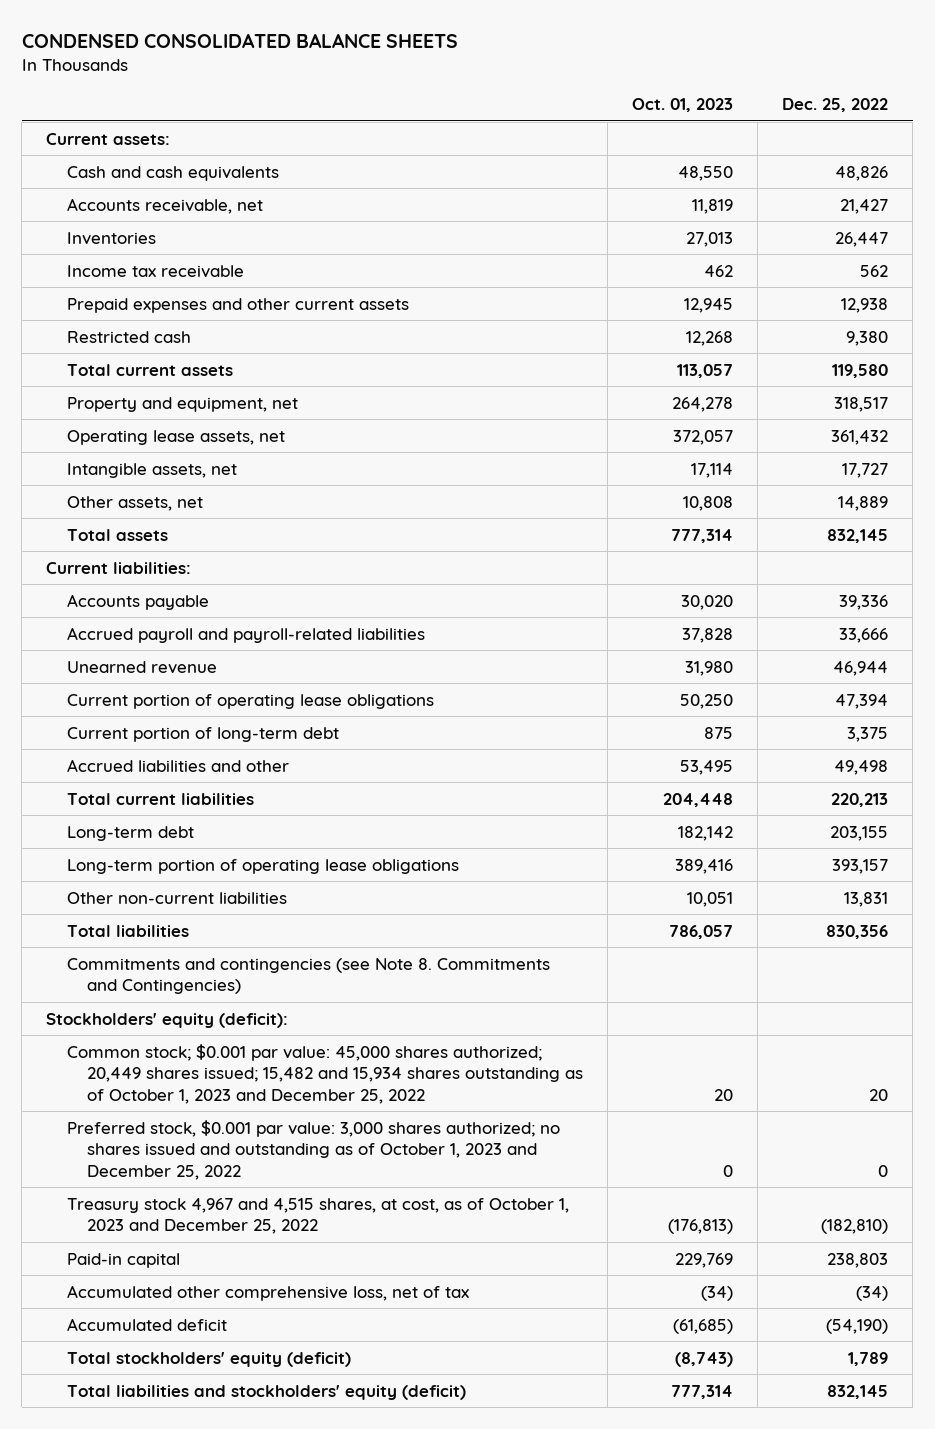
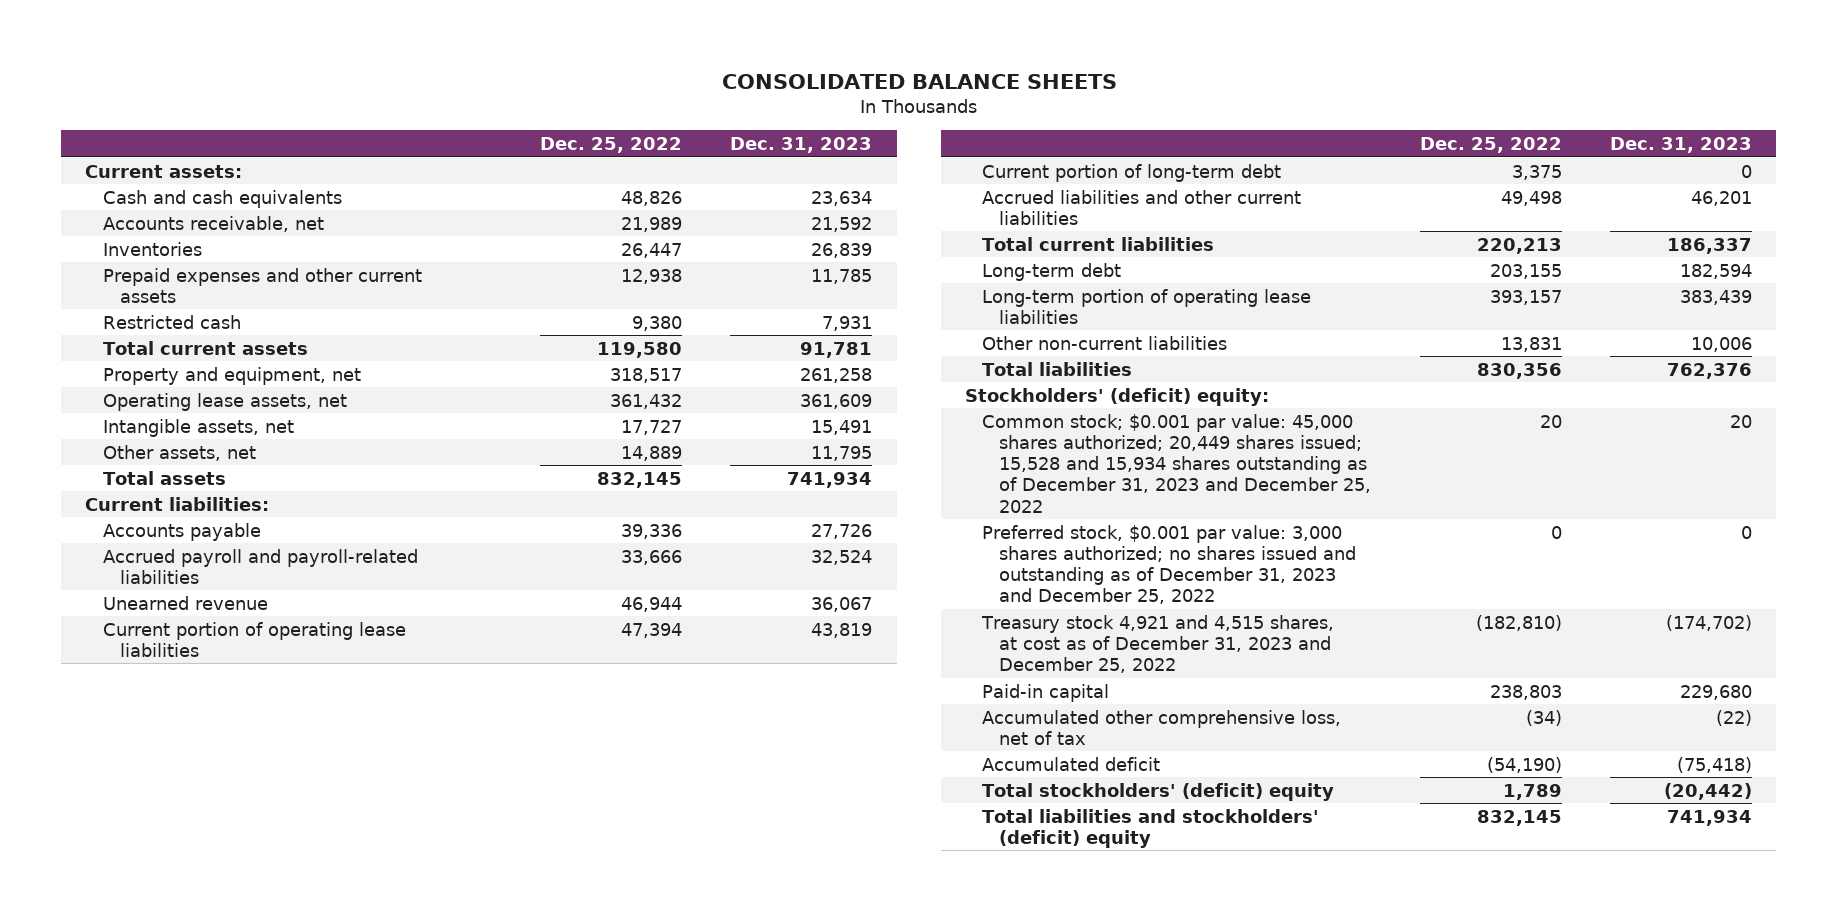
[21,33,458,49] CONDENSED CONSOLIDATED BALANCE SHEETS -> [721,73,1117,89] CONSOLIDATED BALANCE SHEETS
[632,98,734,113] Oct. 01, 2023 -> none
none -> [730,136,873,153] Dec. 31, 2023
[840,198,889,214] 21,427 -> [621,216,683,232] 21,989
[66,264,244,278] Income tax receivable -> none
[66,693,434,709] Current portion of operating lease obligations -> [102,621,406,657] Current portion of operating lease liabilities
[66,758,289,772] Accrued liabilities and other -> [982,189,1302,225] Accrued liabilities and other current liabilities
[66,858,459,874] Long-term portion of operating lease obligations -> [982,288,1312,324] Long-term portion of operating lease liabilities
[66,957,550,995] Commitments and contingencies (see Note 8. Commitments and Contingencies) -> none
[46,1012,289,1028] Stockholders' equity (deficit): -> [965,387,1270,406] Stockholders' (deficit) equity:
[66,1043,584,1104] Common stock; $0.001 par value: 45,000 shares authorized; 20,449 shares issued; 15,482 and 15,934 shares outstanding as of October 1, 2023 and December 25, 2022 -> [982,413,1372,513] Common stock; $0.001 par value: 45,000 shares authorized; 20,449 shares issued; 15,528 and 15,934 shares outstanding as of December 31, 2023 and December 25, 2022
[66,1119,560,1180] Preferred stock, $0.001 par value: 3,000 shares authorized; no shares issued and outstanding as of October 1, 2023 and December 25, 2022 -> [982,524,1357,605] Preferred stock, $0.001 par value: 3,000 shares authorized; no shares issued and outstanding as of December 31, 2023 and December 25, 2022
[66,1197,569,1235] Treasury stock 4,967 and 4,515 shares, at cost, as of October 1, 2023 and December 25, 2022 -> [981,614,1335,674] Treasury stock 4,921 and 4,515 shares, at cost as of December 31, 2023 and December 25, 2022
[66,1351,351,1367] Total stockholders' equity (deficit) -> [982,782,1335,801] Total stockholders' (deficit) equity
[66,1384,466,1400] Total liabilities and stockholders' equity (deficit) -> [982,808,1320,848] Total liabilities and stockholders' (deficit) equity

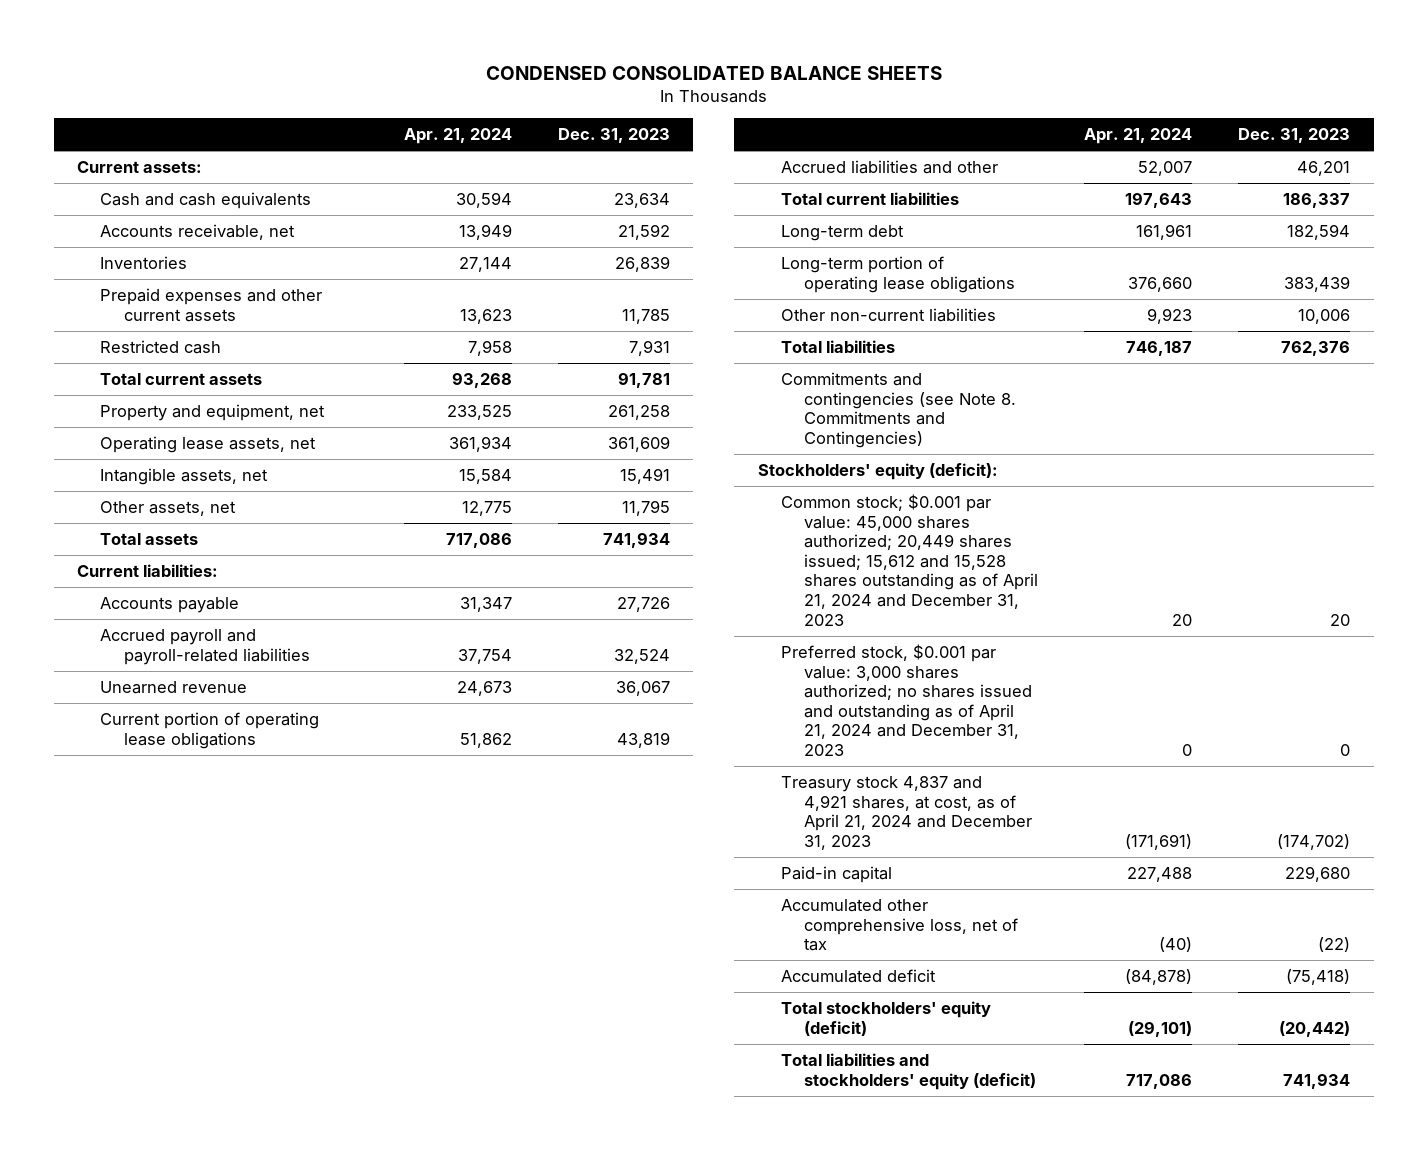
[721,73,1117,89] CONSOLIDATED BALANCE SHEETS -> [485,65,942,80] CONDENSED CONSOLIDATED BALANCE SHEETS
[540,136,683,153] Dec. 25, 2022 -> none
none -> [403,128,512,145] Apr. 21, 2024
[982,163,1282,182] Current portion of long-term debt -> none
[102,621,406,657] Current portion of operating lease liabilities -> [100,712,320,749] Current portion of operating lease obligations
[982,189,1302,225] Accrued liabilities and other current liabilities -> [780,160,998,175] Accrued liabilities and other
[982,288,1312,324] Long-term portion of operating lease liabilities -> [780,256,1015,293] Long-term portion of operating lease obligations
none -> [780,372,1016,448] Commitments and contingencies (see Note 8. Commitments and Contingencies)
[965,387,1270,406] Stockholders' (deficit) equity: -> [757,463,998,481] Stockholders' equity (deficit):
[982,413,1372,513] Common stock; $0.001 par value: 45,000 shares authorized; 20,449 shares issued; 15,528 and 15,934 shares outstanding as of December 31, 2023 and December 25, 2022 -> [780,494,1038,626] Common stock; $0.001 par value: 45,000 shares authorized; 20,449 shares issued; 15,612 and 15,528 shares outstanding as of April 21, 2024 and December 31, 2023
[982,524,1357,605] Preferred stock, $0.001 par value: 3,000 shares authorized; no shares issued and outstanding as of December 31, 2023 and December 25, 2022 -> [780,644,1032,757] Preferred stock, $0.001 par value: 3,000 shares authorized; no shares issued and outstanding as of April 21, 2024 and December 31, 2023
[981,614,1335,674] Treasury stock 4,921 and 4,515 shares, at cost as of December 31, 2023 and December 25, 2022 -> [780,776,1032,850] Treasury stock 4,837 and 4,921 shares, at cost, as of April 21, 2024 and December 31, 2023
[982,782,1335,801] Total stockholders' (deficit) equity -> [780,1001,991,1036] Total stockholders' equity (deficit)
[982,808,1320,848] Total liabilities and stockholders' (deficit) equity -> [780,1053,1036,1090] Total liabilities and stockholders' equity (deficit)

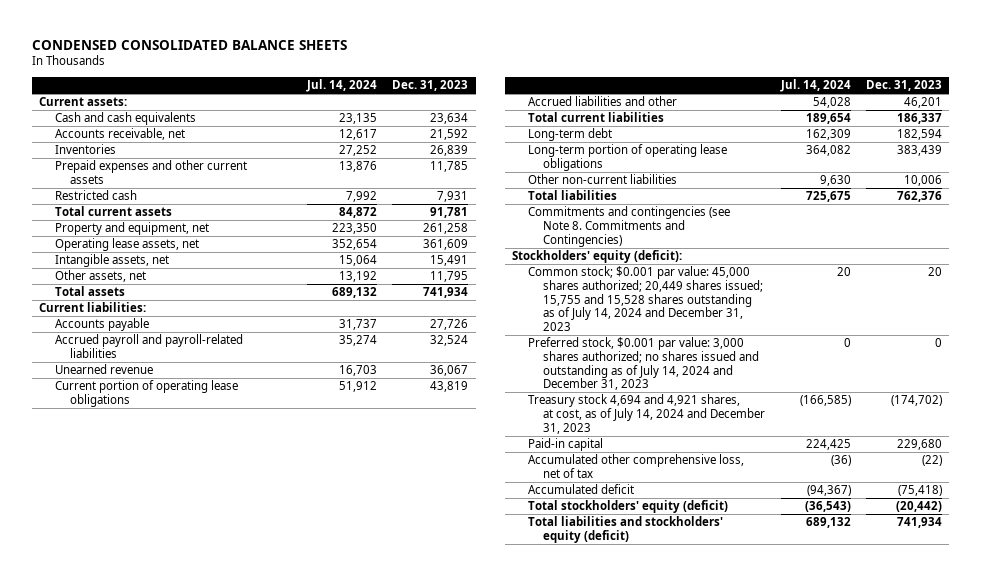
[403,128,512,145] Apr. 21, 2024 -> none
none -> [306,79,378,93] Jul. 14, 2024
[780,494,1038,626] Common stock; $0.001 par value: 45,000 shares authorized; 20,449 shares issued; 15,612 and 15,528 shares outstanding as of April 21, 2024 and December 31, 2023 -> [527,266,764,331] Common stock; $0.001 par value: 45,000 shares authorized; 20,449 shares issued; 15,755 and 15,528 shares outstanding as of July 14, 2024 and December 31, 2023
[780,644,1032,757] Preferred stock, $0.001 par value: 3,000 shares authorized; no shares issued and outstanding as of April 21, 2024 and December 31, 2023 -> [527,337,760,391] Preferred stock, $0.001 par value: 3,000 shares authorized; no shares issued and outstanding as of July 14, 2024 and December 31, 2023
[780,776,1032,850] Treasury stock 4,837 and 4,921 shares, at cost, as of April 21, 2024 and December 31, 2023 -> [527,394,766,434] Treasury stock 4,694 and 4,921 shares, at cost, as of July 14, 2024 and December 31, 2023

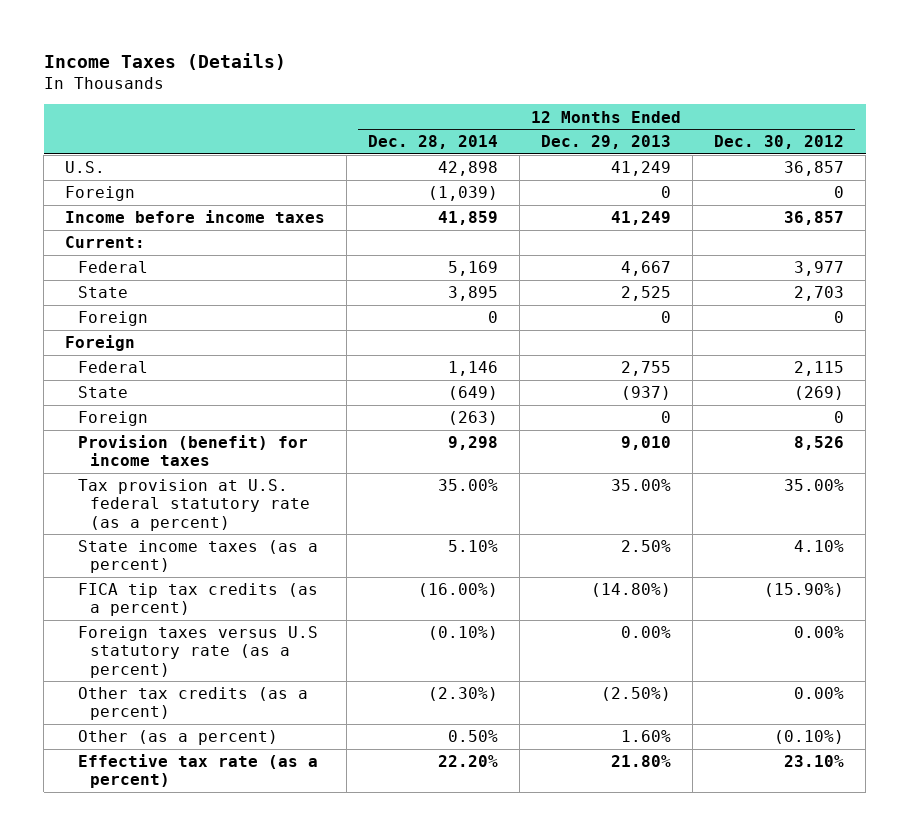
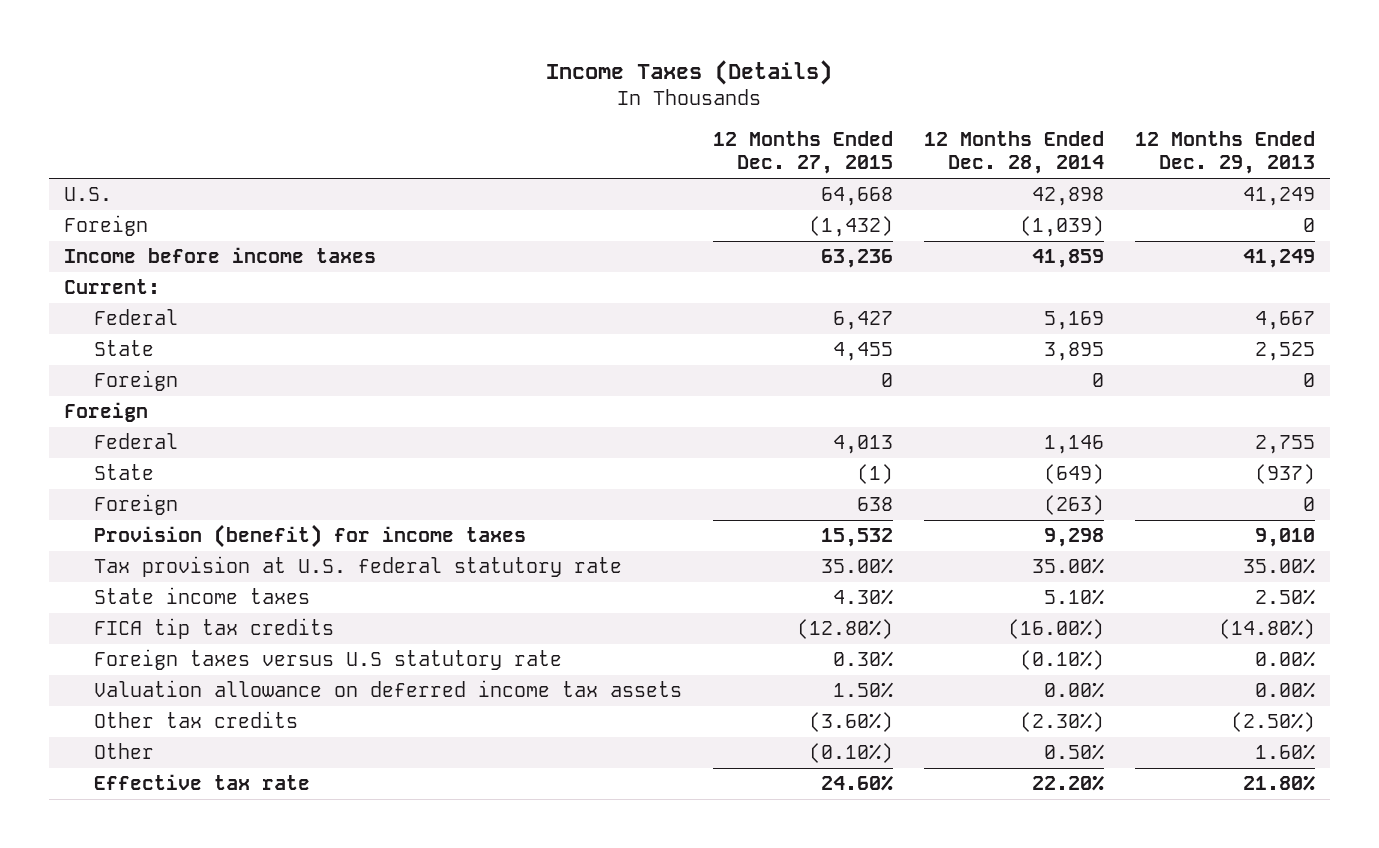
[714,135,845,150] Dec. 30, 2012 -> none
none -> [712,131,893,175] 12 Months Ended Dec. 27, 2015
[77,479,311,531] Tax provision at U.S. federal statutory rate (as a percent) -> [94,556,623,578] Tax provision at U.S. federal statutory rate
[77,540,318,574] State income taxes (as a percent) -> [94,587,311,605] State income taxes
[77,583,318,617] FICA tip tax credits (as a percent) -> [94,618,335,640] FICA tip tax credits
[77,626,318,678] Foreign taxes versus U.S statutory rate (as a percent) -> [94,649,563,671] Foreign taxes versus U.S statutory rate
none -> [94,680,683,698] Valuation allowance on deferred income tax assets
[77,687,308,721] Other tax credits (as a percent) -> [94,711,299,729] Other tax credits
[77,730,278,746] Other (as a percent) -> [94,743,155,760] Other
[77,754,318,789] Effective tax rate (as a percent) -> [94,774,311,791] Effective tax rate

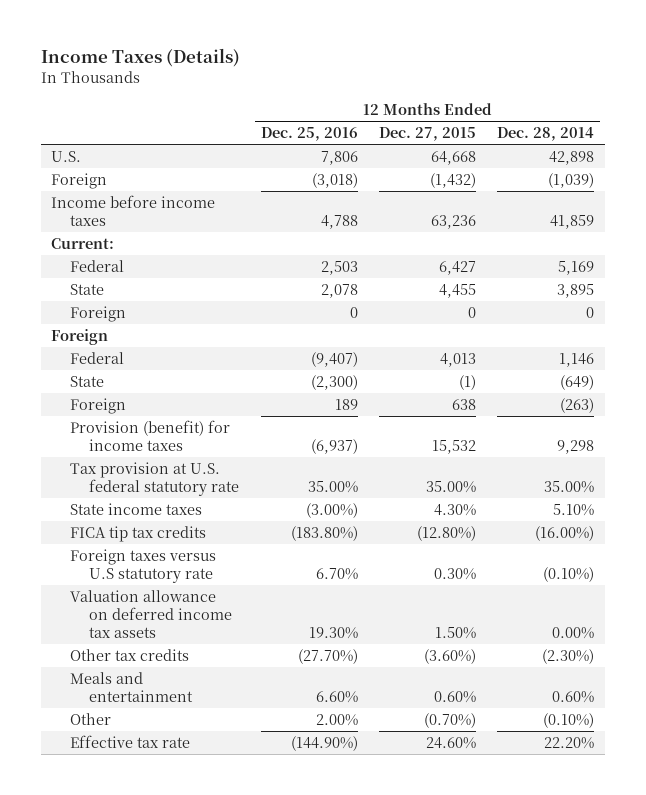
[1134,131,1315,175] 12 Months Ended Dec. 29, 2013 -> none
none -> [260,126,358,141] Dec. 25, 2016
none -> [70,671,194,702] Meals and entertainment
[808,743,893,764] (0.10%) -> [424,712,477,728] (0.70%)
[1043,744,1104,761] 0.50% -> [543,712,595,728] (0.10%)

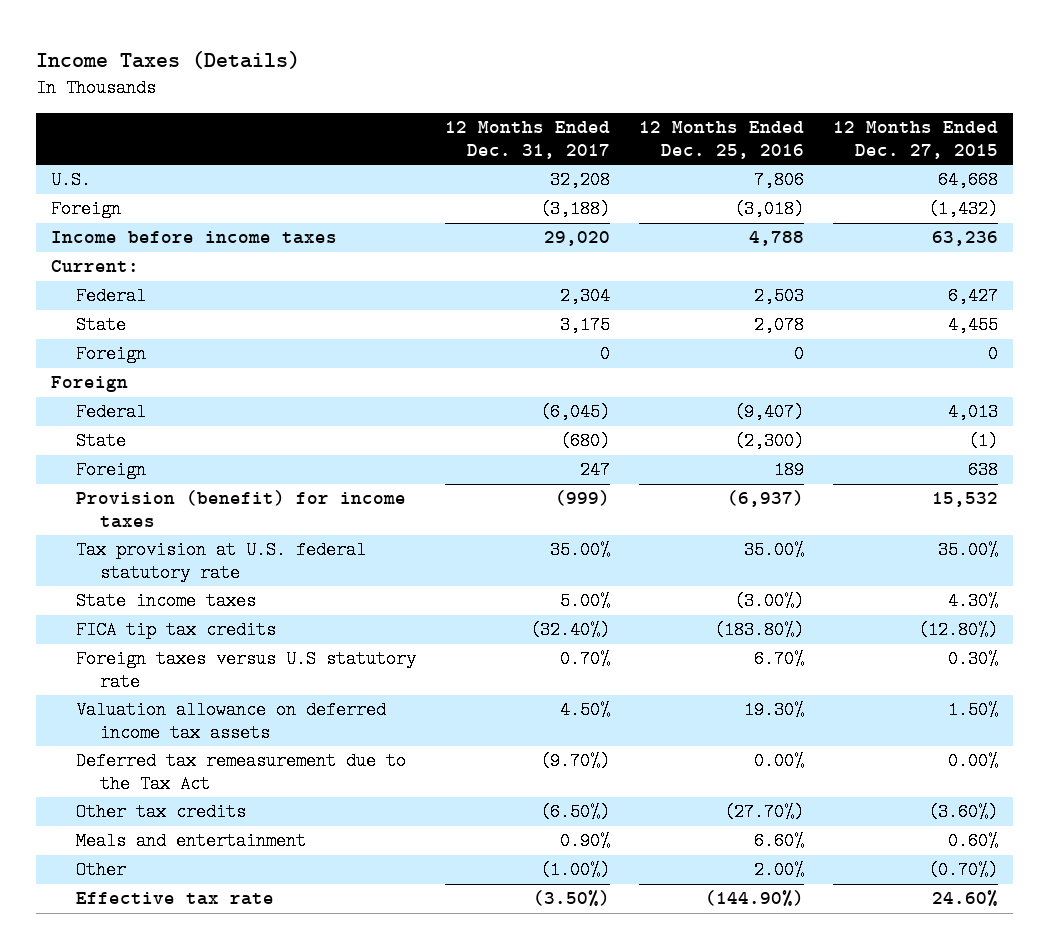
[497,126,595,141] Dec. 28, 2014 -> none
none -> [444,121,610,160] 12 Months Ended Dec. 31, 2017
none -> [75,752,406,794] Deferred tax remeasurement due to the Tax Act

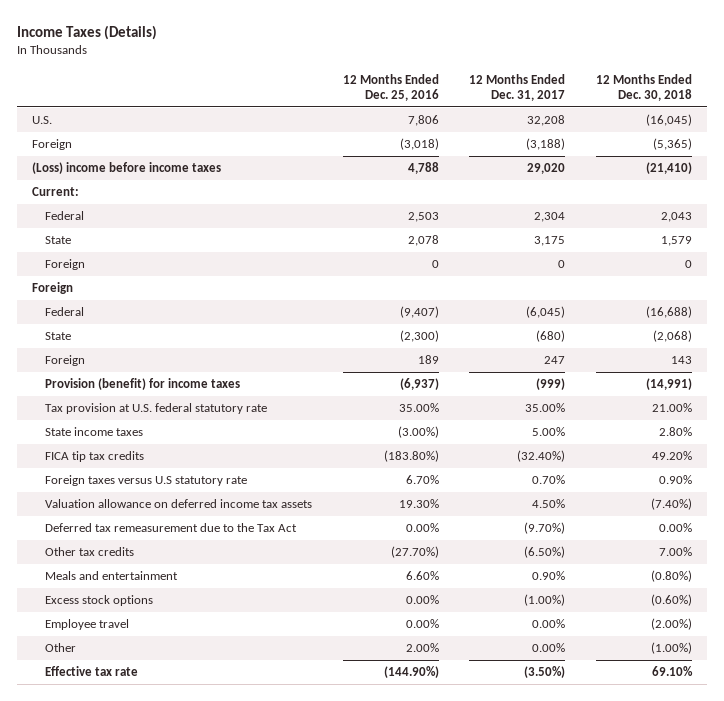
[833,121,999,160] 12 Months Ended Dec. 27, 2015 -> none
none -> [595,73,692,102] 12 Months Ended Dec. 30, 2018
[50,231,337,245] Income before income taxes -> [32,162,222,175] (Loss) income before income taxes
none -> [45,595,154,607] Excess stock options
none -> [45,619,130,631] Employee travel
[539,861,610,880] (1.00%) -> [532,643,566,653] 0.00%

